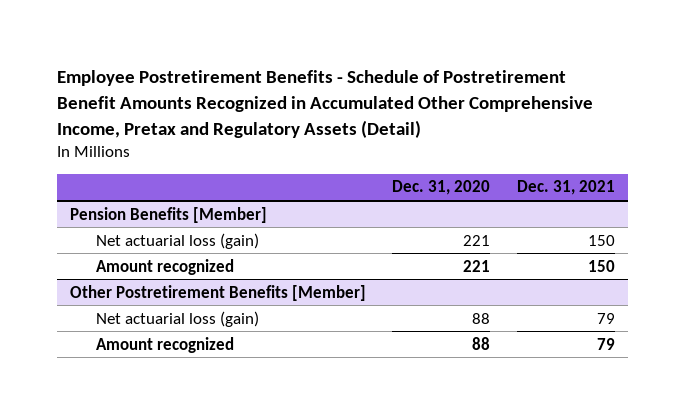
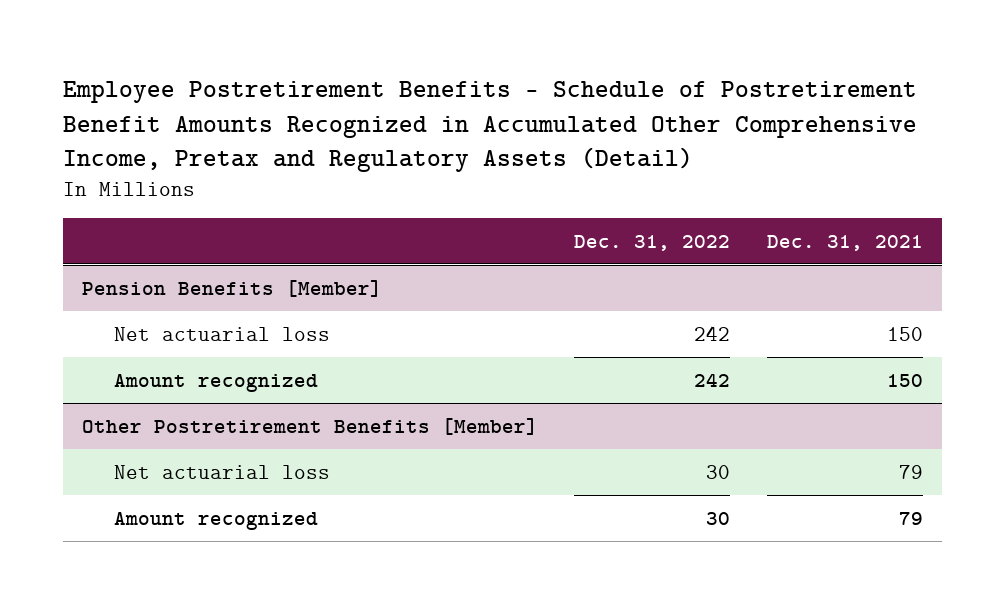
[392,180,491,196] Dec. 31, 2020 -> none
none -> [574,234,731,251] Dec. 31, 2022
[95,232,259,249] Net actuarial loss (gain) -> [113,326,330,341] Net actuarial loss
[95,310,259,327] Net actuarial loss (gain) -> [113,464,330,479] Net actuarial loss

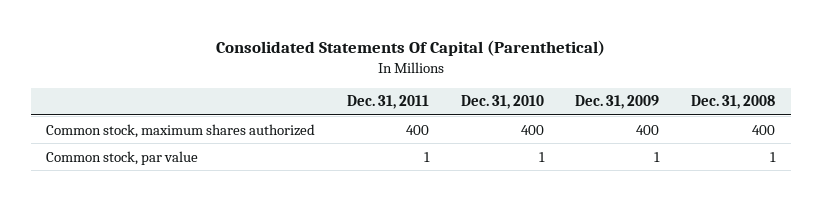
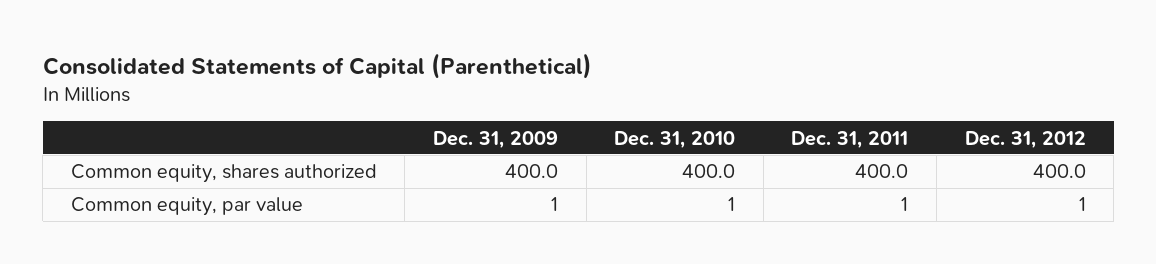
[215,40,605,57] Consolidated Statements Of Capital (Parenthetical) -> [42,53,592,80] Consolidated Statements of Capital (Parenthetical)
[690,95,775,110] Dec. 31, 2008 -> none
none -> [964,130,1086,149] Dec. 31, 2012
[46,123,316,138] Common stock, maximum shares authorized -> [70,164,377,184] Common equity, shares authorized
[406,124,430,135] 400 -> [855,164,909,179] 400.0
[520,124,544,135] 400 -> [682,164,736,179] 400.0
[636,124,660,135] 400 -> [505,164,559,179] 400.0
[46,150,199,165] Common stock, par value -> [70,197,303,217] Common equity, par value

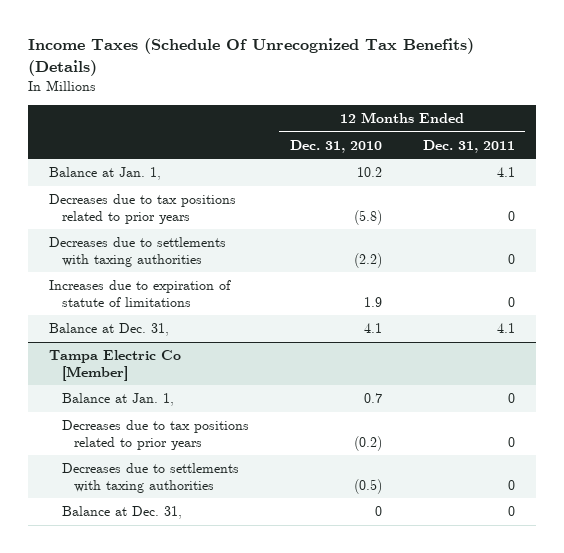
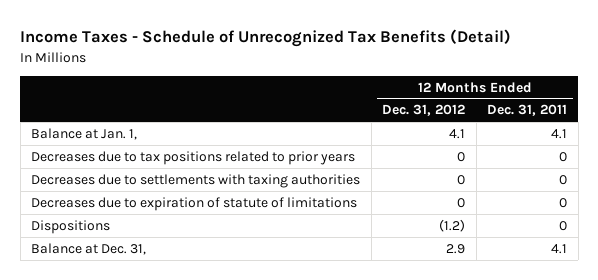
[28,38,475,76] Income Taxes (Schedule Of Unrecognized Tax Benefits) (Details) -> [20,29,512,48] Income Taxes - Schedule of Unrecognized Tax Benefits (Detail)
[289,139,382,153] Dec. 31, 2010 -> none
none -> [382,104,466,117] Dec. 31, 2012
[49,280,232,307] Increases due to expiration of statute of limitations -> [31,196,358,211] Decreases due to expiration of statute of limitations
none -> [31,219,111,234] Dispositions
[49,350,182,381] Tampa Electric Co [Member] -> none
[61,393,174,407] Balance at Jan. 1, -> none
[61,420,249,450] Decreases due to tax positions related to prior years -> none
[61,463,239,493] Decreases due to settlements with taxing authorities -> none
[61,506,182,520] Balance at Dec. 31, -> none

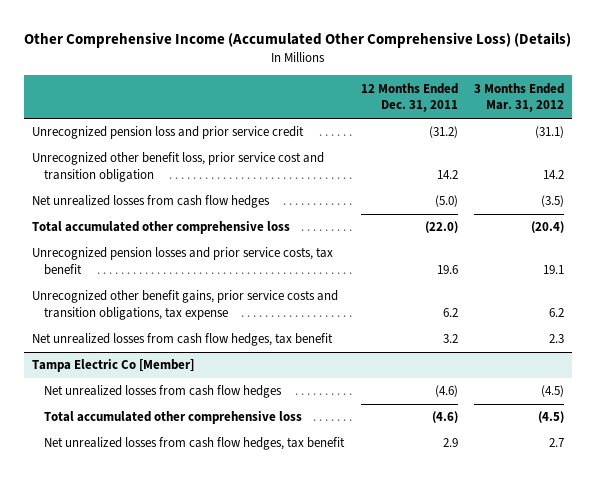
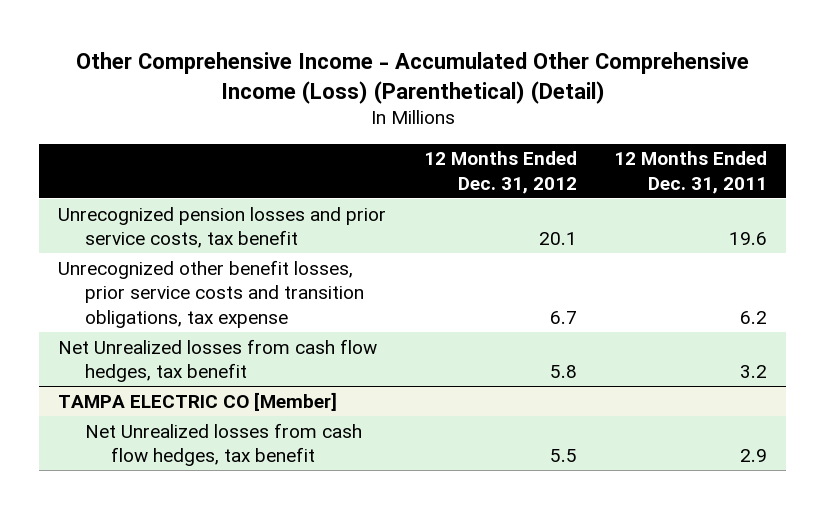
[24,32,572,49] Other Comprehensive Income (Accumulated Other Comprehensive Loss) (Details) -> [75,52,749,104] Other Comprehensive Income - Accumulated Other Comprehensive Income (Loss) (Parenthetical) (Detail)
[474,82,565,113] 3 Months Ended Mar. 31, 2012 -> none
none -> [423,151,577,194] 12 Months Ended Dec. 31, 2012
[32,126,305,140] Unrecognized pension loss and prior service credit -> none
[32,152,325,183] Unrecognized other benefit loss, prior service cost and transition obligation -> none
[32,195,271,209] Net unrealized losses from cash flow hedges -> none
[32,221,291,235] Total accumulated other comprehensive loss -> none
[44,385,283,399] Net unrealized losses from cash flow hedges -> none
[44,411,303,425] Total accumulated other comprehensive loss -> none
[32,290,339,321] Unrecognized other benefit gains, prior service costs and transition obligations, tax expense -> [58,259,364,328] Unrecognized other benefit losses, prior service costs and transition obligations, tax expense
[32,333,334,347] Net unrealized losses from cash flow hedges, tax benefit -> [58,338,378,383] Net Unrealized losses from cash flow hedges, tax benefit
[32,359,195,373] Tampa Electric Co [Member] -> [58,391,338,411] TAMPA ELECTRIC CO [Member]
[44,437,346,451] Net unrealized losses from cash flow hedges, tax benefit -> [84,422,362,467] Net Unrealized losses from cash flow hedges, tax benefit

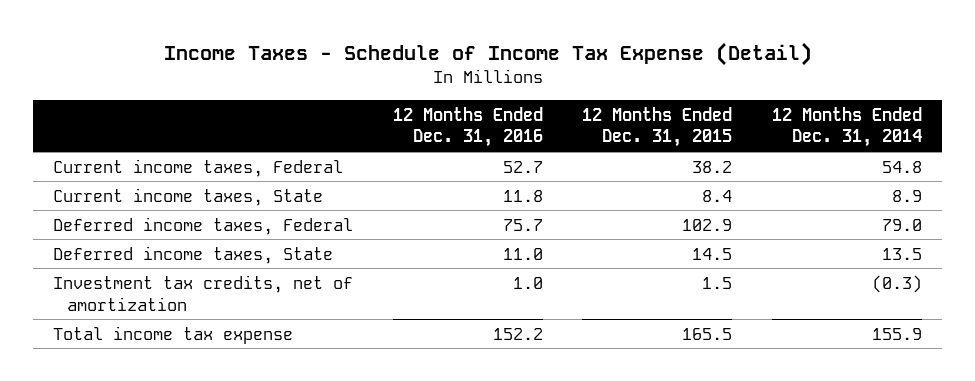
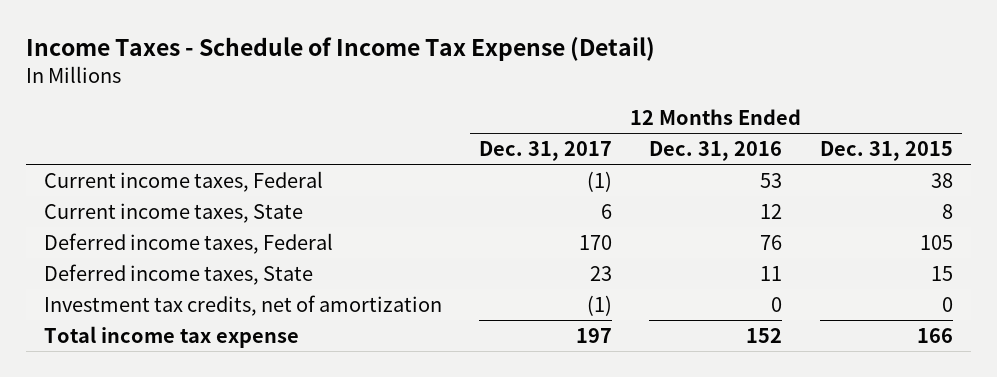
[771,106,922,148] 12 Months Ended Dec. 31, 2014 -> none
none -> [479,141,613,162] Dec. 31, 2017
[502,160,543,173] 52.7 -> [760,172,783,188] 53
[692,160,733,173] 38.2 -> [930,172,953,188] 38
[502,189,543,202] 11.8 -> [760,203,783,219] 12
[702,189,733,202] 8.4 -> [941,203,953,219] 8
[502,218,543,231] 75.7 -> [760,234,783,250] 76
[682,218,733,231] 102.9 -> [919,234,953,250] 105
[502,247,543,260] 11.0 -> [760,265,783,281] 11
[692,247,733,260] 14.5 -> [930,265,953,281] 15
[512,276,543,289] 1.0 -> [771,296,783,312] 0
[702,276,733,289] 1.5 -> [941,296,953,312] 0
[492,327,543,340] 152.2 -> [746,327,783,343] 152
[682,327,733,340] 165.5 -> [916,327,953,343] 166

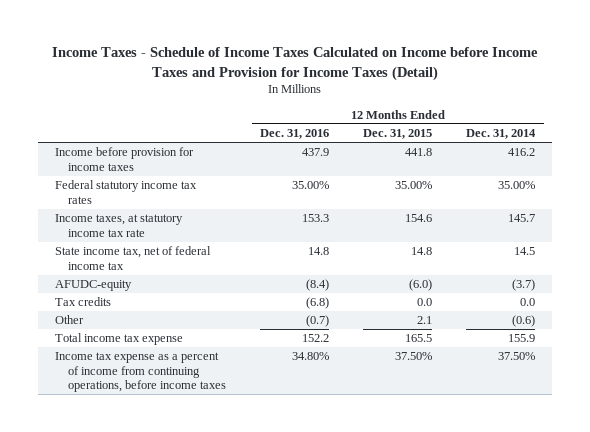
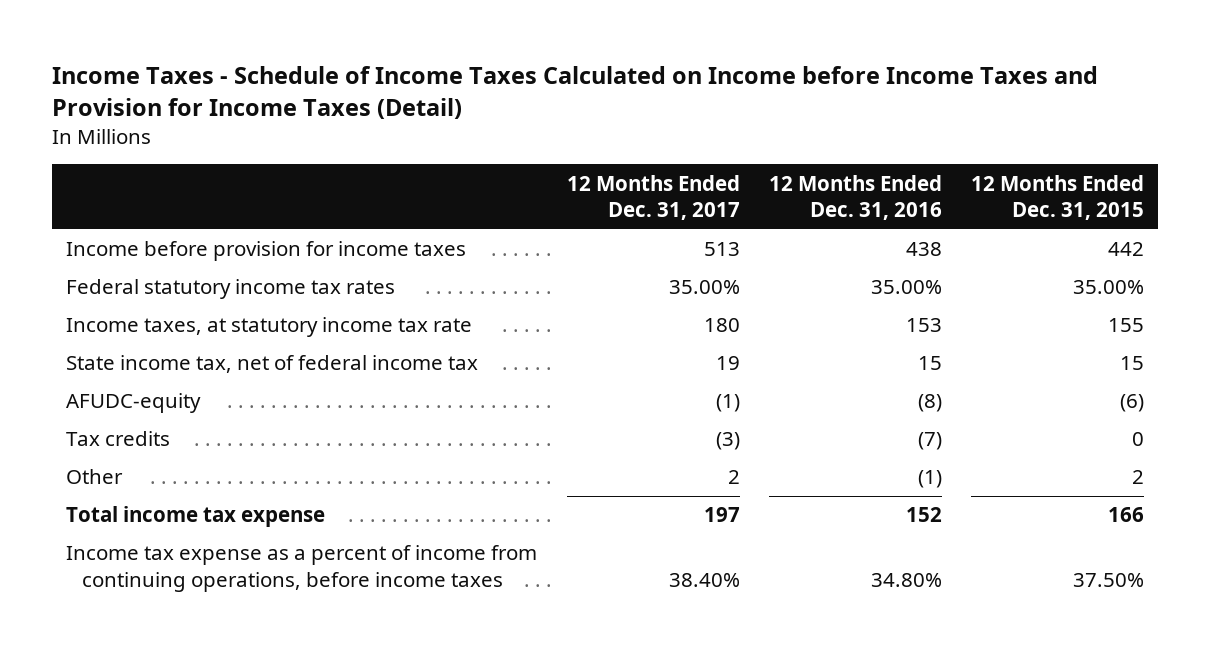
[466,129,537,140] Dec. 31, 2014 -> none
none -> [566,174,740,221] 12 Months Ended Dec. 31, 2017
[302,148,330,157] 437.9 -> [905,242,942,257] 438
[405,148,433,157] 441.8 -> [1107,242,1144,257] 442
[302,214,330,223] 153.3 -> [905,318,942,333] 153
[405,214,433,223] 154.6 -> [1107,318,1144,333] 155
[308,247,330,256] 14.8 -> [917,356,942,371] 15
[411,247,433,256] 14.8 -> [1119,356,1144,371] 15
[306,279,330,292] (8.4) -> [917,394,942,413] (8)
[409,279,433,292] (6.0) -> [1119,394,1144,413] (6)
[306,297,330,310] (6.8) -> [917,432,942,451] (7)
[417,298,433,307] 0.0 -> [1131,432,1144,447] 0
[306,315,330,328] (0.7) -> [917,470,942,489] (1)
[417,316,433,325] 2.1 -> [1131,470,1144,485] 2
[302,334,330,343] 152.2 -> [905,507,942,523] 152
[405,334,433,343] 165.5 -> [1107,507,1144,523] 166

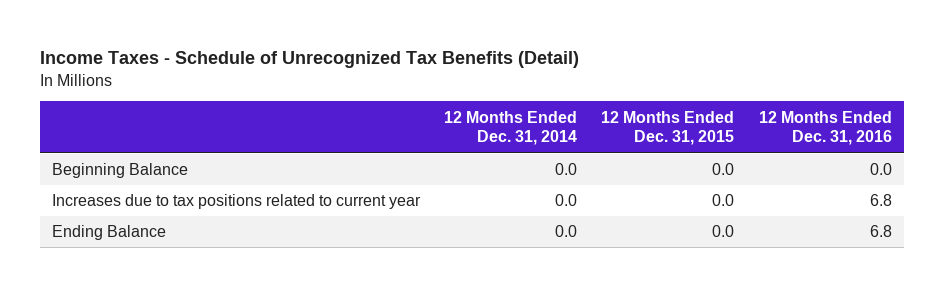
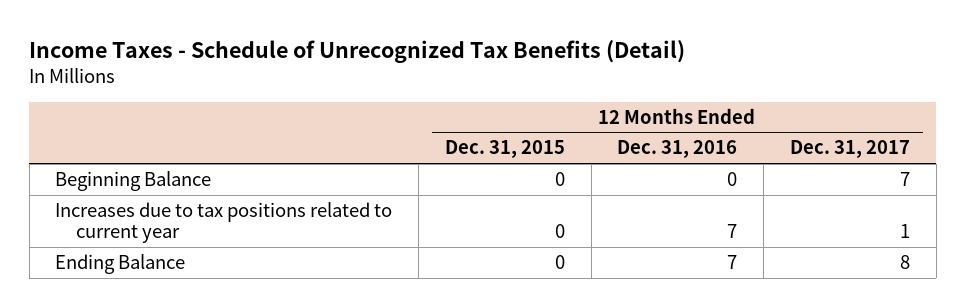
[444,110,578,146] 12 Months Ended Dec. 31, 2014 -> none
none -> [789,140,910,159] Dec. 31, 2017
[712,163,735,176] 0.0 -> [554,172,565,187] 0
[869,163,892,176] 0.0 -> [727,172,738,187] 0
[712,194,735,207] 0.0 -> [554,224,565,239] 0
[869,194,892,207] 6.8 -> [727,224,738,239] 7
[712,225,735,238] 0.0 -> [554,255,565,270] 0
[869,225,892,238] 6.8 -> [727,255,738,270] 7

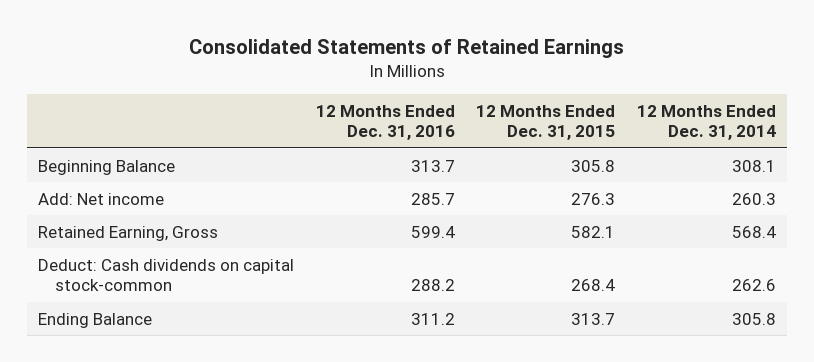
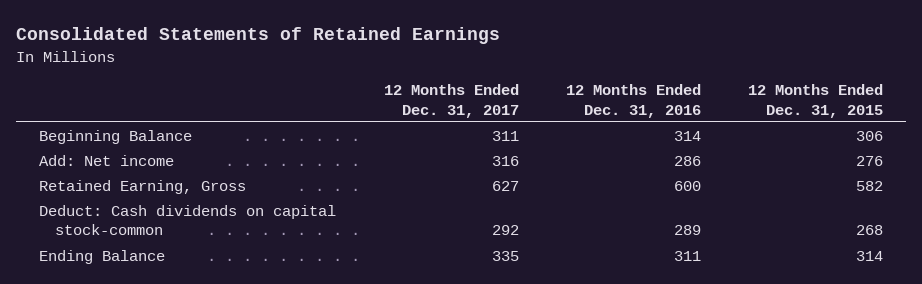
[637,105,777,141] 12 Months Ended Dec. 31, 2014 -> none
none -> [383,84,519,118] 12 Months Ended Dec. 31, 2017
[410,159,455,172] 313.7 -> [673,130,701,141] 314
[571,159,616,172] 305.8 -> [855,130,883,141] 306
[410,192,455,205] 285.7 -> [673,155,701,166] 286
[571,192,616,205] 276.3 -> [855,155,883,166] 276
[410,225,455,238] 599.4 -> [673,180,701,191] 600
[571,225,616,238] 582.1 -> [855,180,883,191] 582
[410,279,455,292] 288.2 -> [673,225,701,236] 289
[571,279,616,292] 268.4 -> [855,225,883,236] 268
[410,312,455,325] 311.2 -> [673,250,701,261] 311
[571,312,616,325] 313.7 -> [855,250,883,261] 314

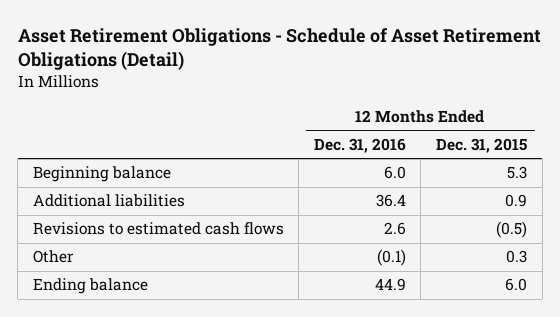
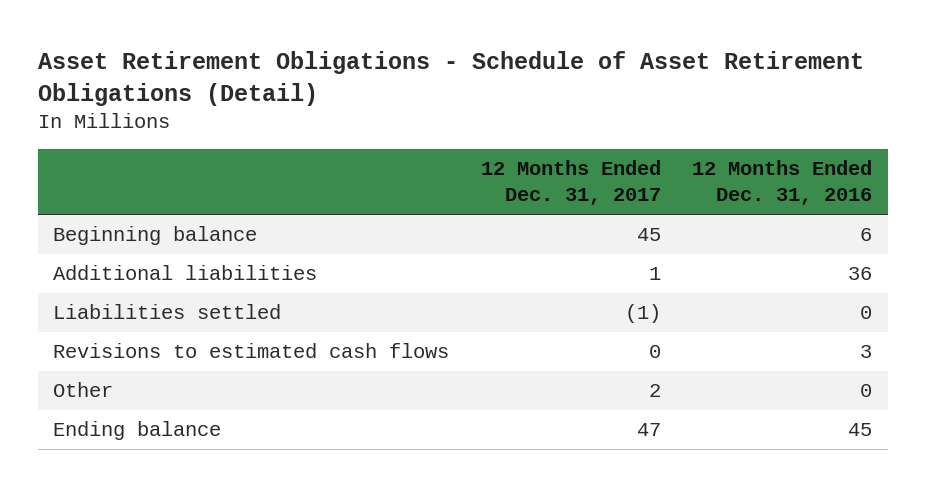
[436,138,528,154] Dec. 31, 2015 -> none
none -> [480,160,661,206] 12 Months Ended Dec. 31, 2017
[383,166,406,180] 6.0 -> [860,228,873,242] 6
[375,194,406,208] 36.4 -> [848,267,873,281] 36
none -> [53,304,282,320] Liabilities settled
[383,222,406,236] 2.6 -> [860,345,873,359] 3
[376,249,406,267] (0.1) -> [860,384,873,398] 0
[374,278,406,292] 44.9 -> [848,423,873,437] 45

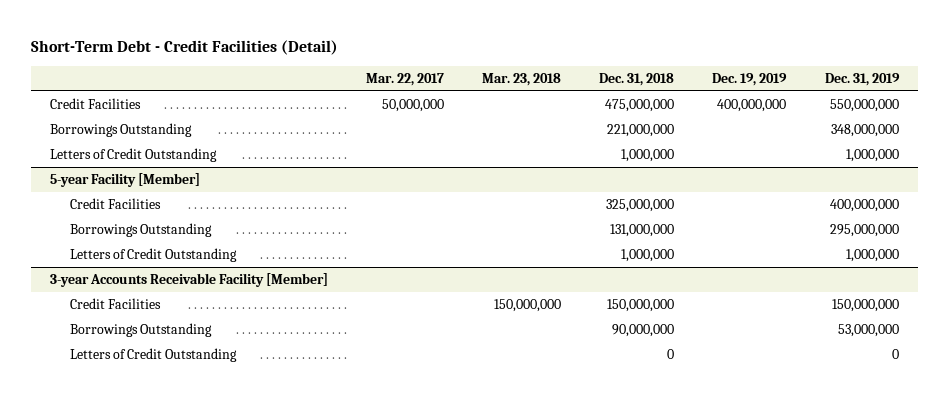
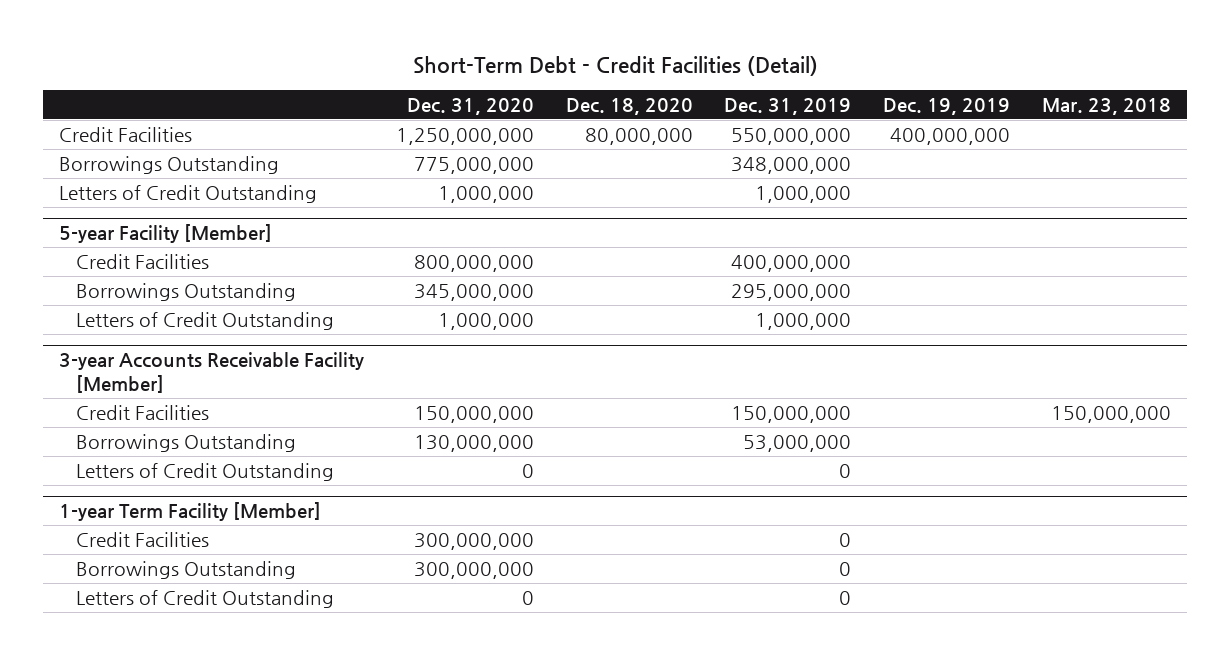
[366,73,445,87] Mar. 22, 2017 -> none
[599,73,675,87] Dec. 31, 2018 -> none
none -> [406,97,534,115] Dec. 31, 2020
none -> [565,97,693,115] Dec. 18, 2020
none -> [59,502,322,522] 1-year Term Facility [Member]
none -> [76,531,210,547] Credit Facilities
none -> [76,560,297,579] Borrowings Outstanding
none -> [76,589,335,608] Letters of Credit Outstanding

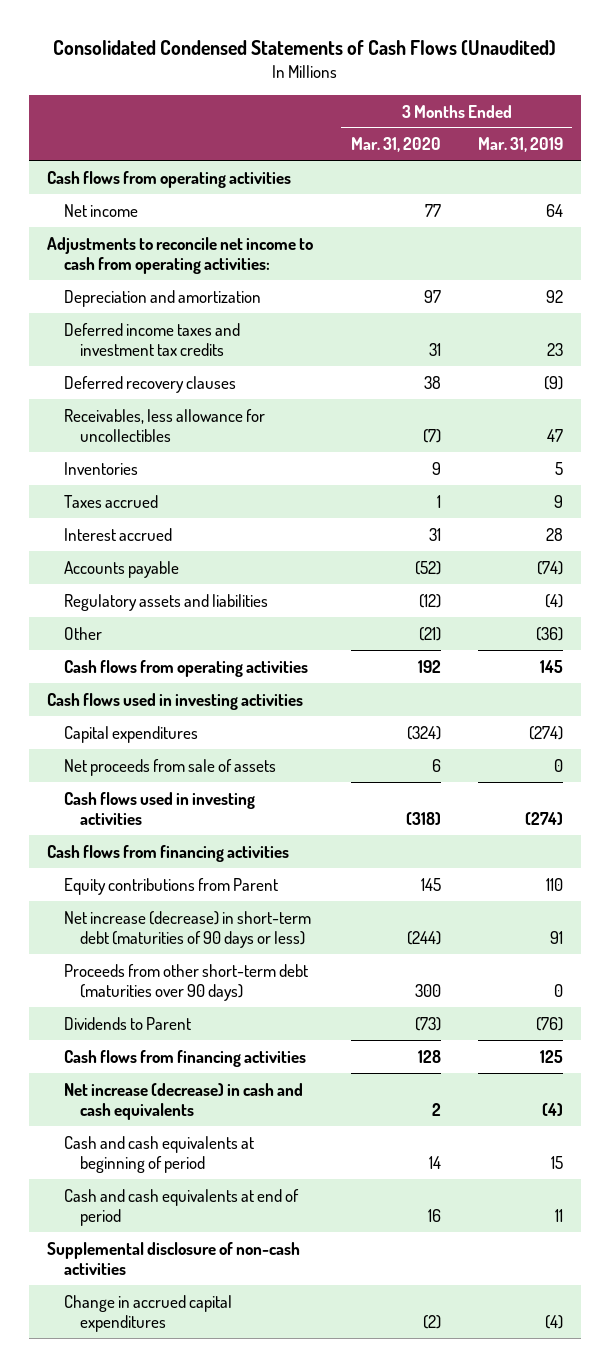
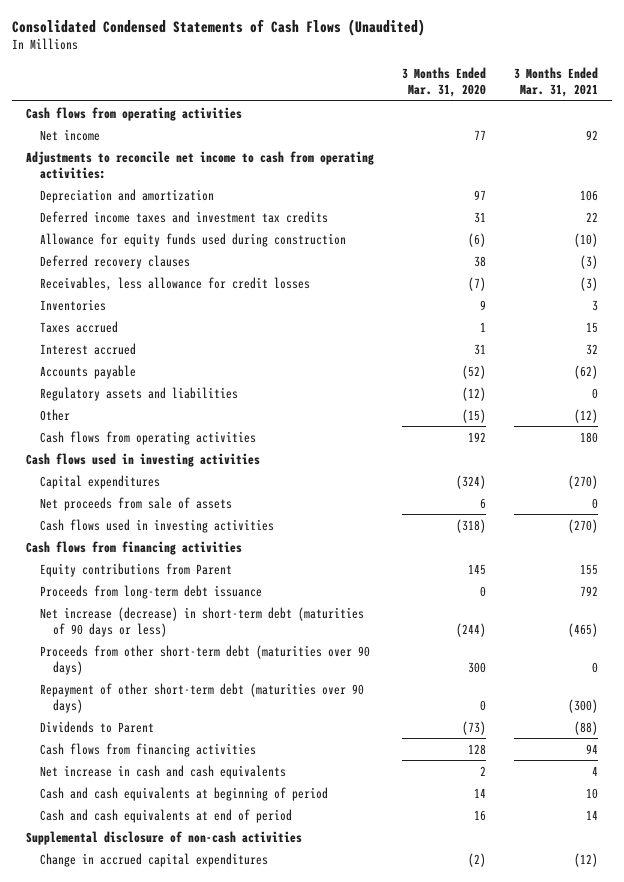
[477,137,563,153] Mar. 31, 2019 -> none
none -> [513,66,598,98] 3 Months Ended Mar. 31, 2021
none -> [39,232,346,247] Allowance for equity funds used during construction
[63,408,265,443] Receivables, less allowance for uncollectibles -> [39,276,310,291] Receivables, less allowance for credit losses
[418,626,441,641] (21) -> [461,408,486,423] (15)
none -> [39,584,262,599] Proceeds from long-term debt issuance
none -> [39,682,364,713] Repayment of other short-term debt (maturities over 90 days)
[63,1082,303,1121] Net increase (decrease) in cash and cash equivalents -> [39,764,286,779] Net increase in cash and cash equivalents

